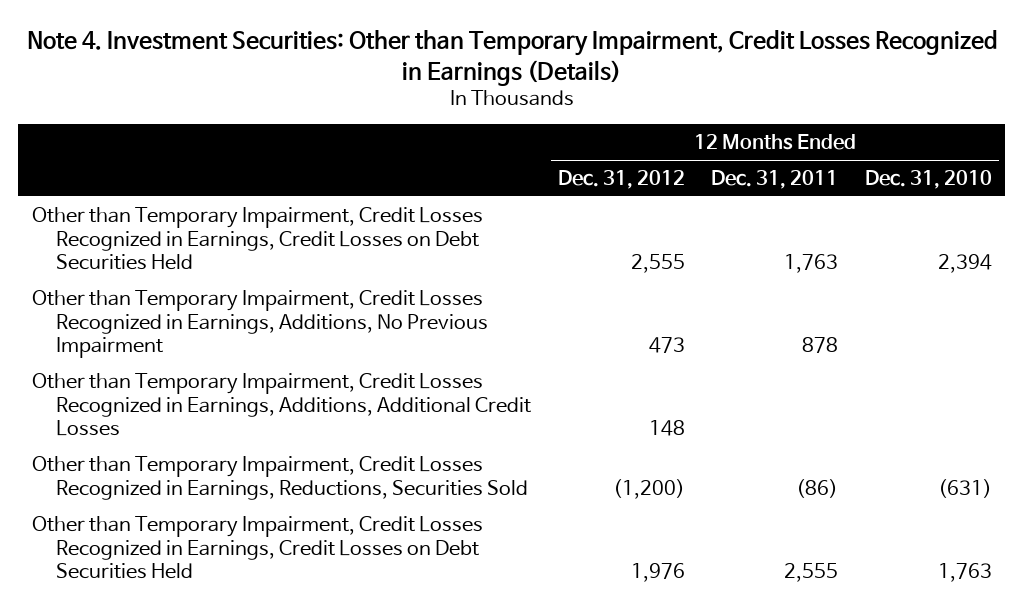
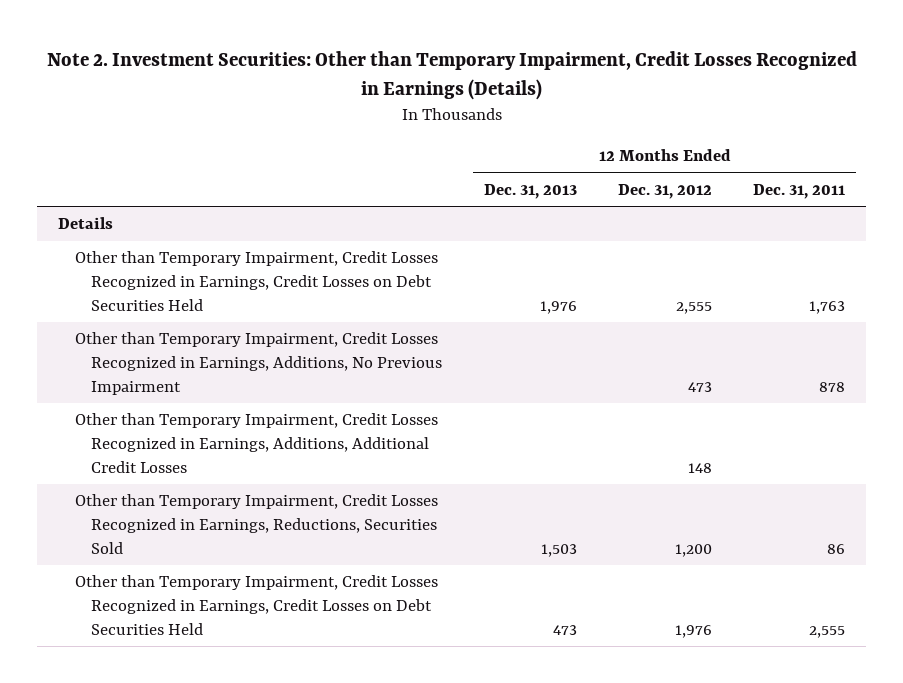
[26,30,998,86] Note 4. Investment Securities: Other than Temporary Impairment, Credit Losses Recognized in Earnings (Details) -> [46,51,857,100] Note 2. Investment Securities: Other than Temporary Impairment, Credit Losses Recognized in Earnings (Details)
[864,170,992,190] Dec. 31, 2010 -> none
none -> [483,183,577,199] Dec. 31, 2013
none -> [57,217,113,230] Details
[612,478,685,499] (1,200) -> [675,543,713,557] 1,200
[796,478,839,498] (86) -> [827,543,846,554] 86

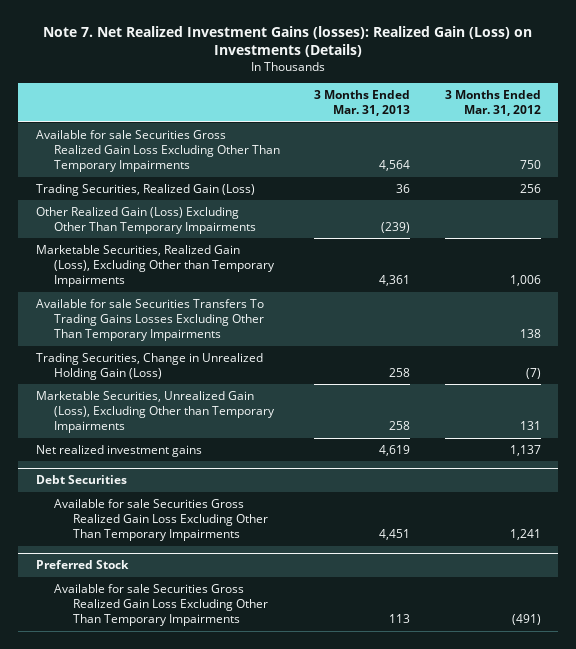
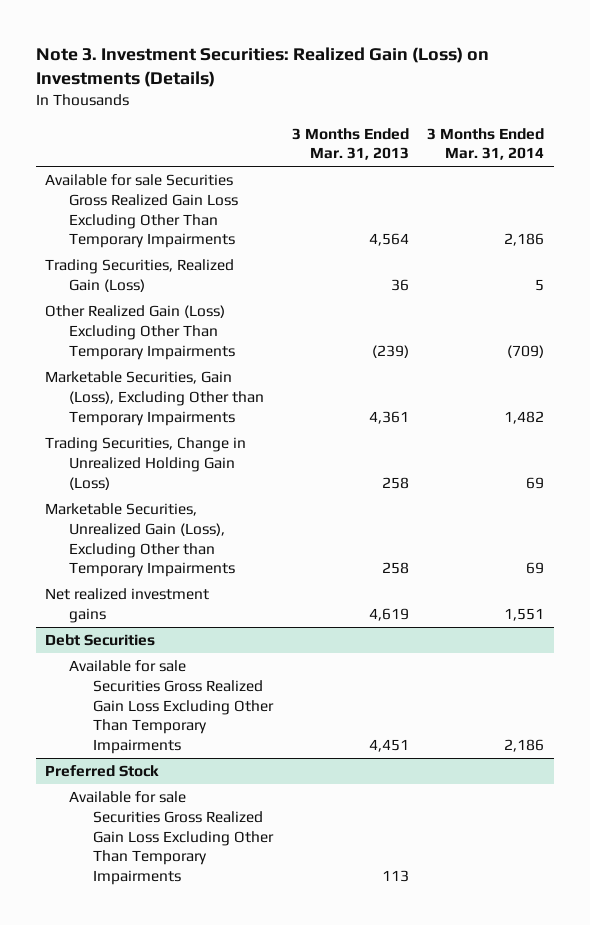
[43,25,533,58] Note 7. Net Realized Investment Gains (losses): Realized Gain (Loss) on Investments (Details) -> [36,47,490,88] Note 3. Investment Securities: Realized Gain (Loss) on Investments (Details)
[444,89,541,117] 3 Months Ended Mar. 31, 2012 -> none
none -> [427,127,545,161] 3 Months Ended Mar. 31, 2014
[35,298,265,342] Available for sale Securities Transfers To Trading Gains Losses Excluding Other Than Temporary Impairments -> none
[35,244,276,288] Marketable Securities, Realized Gain (Loss), Excluding Other than Temporary Impairments -> [45,371,265,426] Marketable Securities, Gain (Loss), Excluding Other than Temporary Impairments

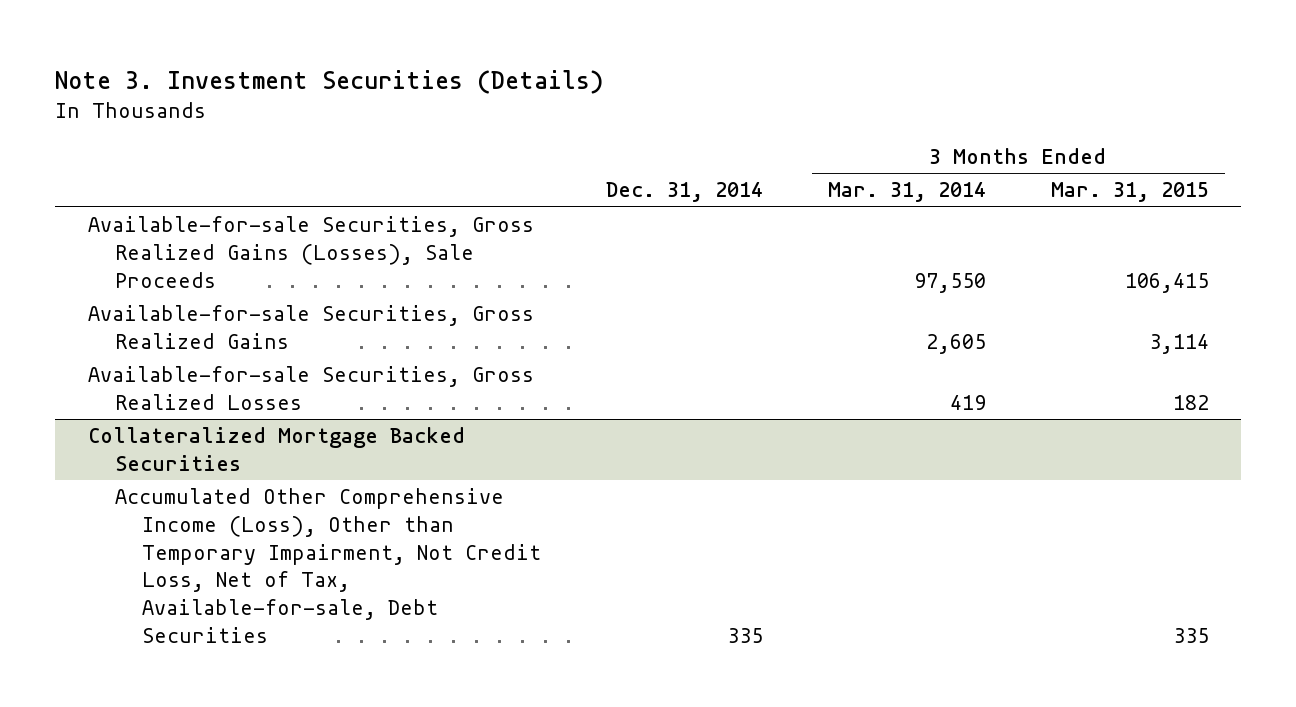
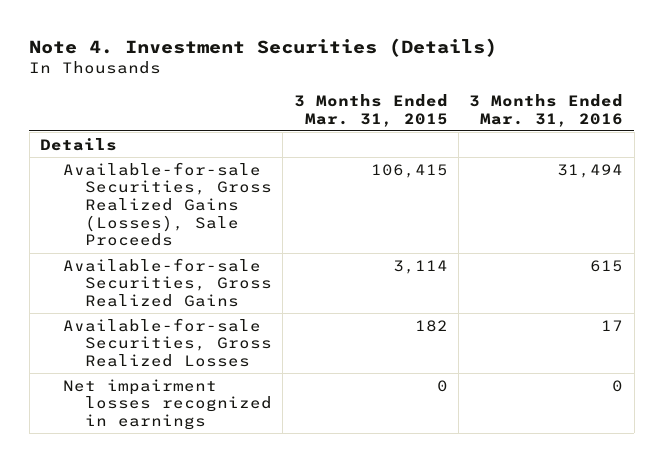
[55,69,605,94] Note 3. Investment Securities (Details) -> [29,37,498,57] Note 4. Investment Securities (Details)
[606,182,764,203] Dec. 31, 2014 -> none
[827,182,986,203] Mar. 31, 2014 -> none
none -> [469,93,624,127] 3 Months Ended Mar. 31, 2016
none -> [40,137,118,151] Details
[87,427,465,471] Collateralized Mortgage Backed Securities -> none
[114,488,542,643] Accumulated Other Comprehensive Income (Loss), Other than Temporary Impairment, Not Credit Loss, Net of Tax, Available-for-sale, Debt Securities -> none
none -> [62,378,272,431] Net impairment losses recognized in earnings

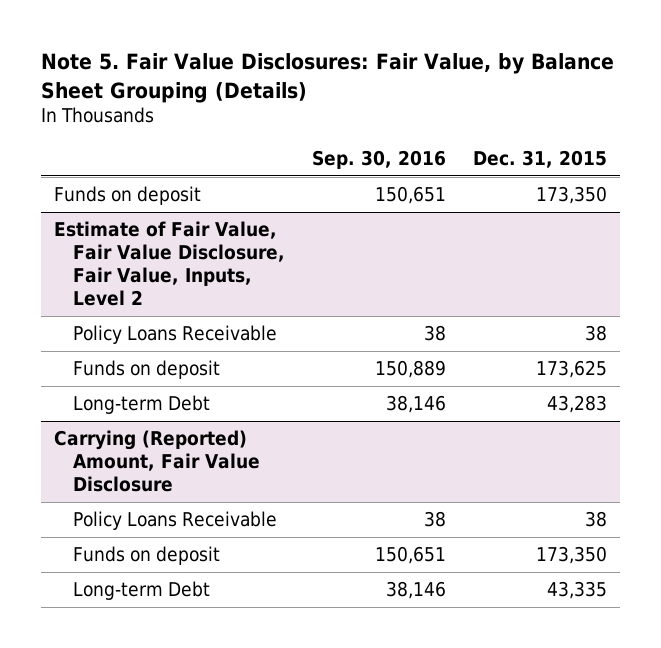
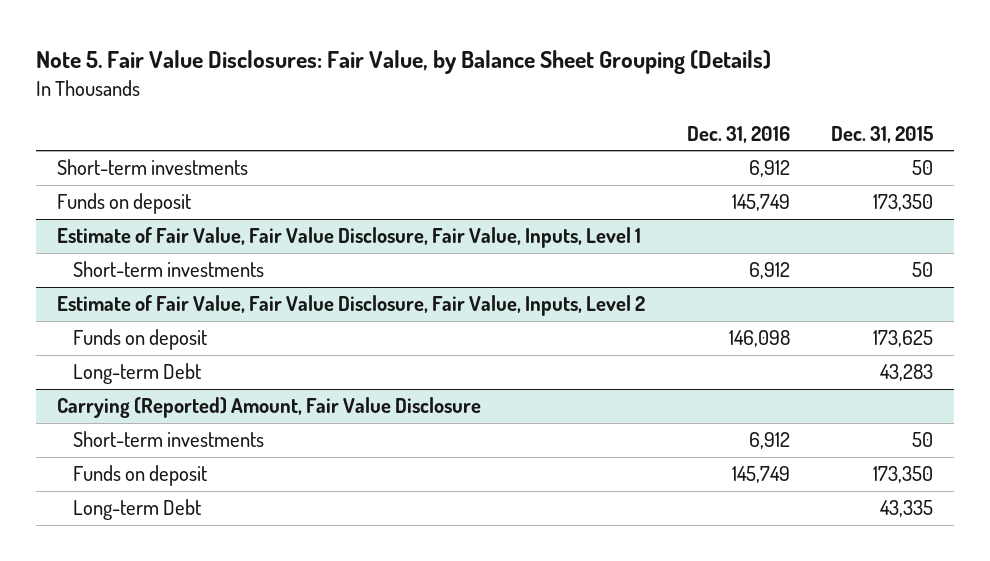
[311,149,446,169] Sep. 30, 2016 -> none
none -> [686,125,790,143] Dec. 31, 2016
none -> [57,159,249,176] Short-term investments
none -> [57,227,642,249] Estimate of Fair Value, Fair Value Disclosure, Fair Value, Inputs, Level 1
none -> [73,261,265,278] Short-term investments
[72,325,277,345] Policy Loans Receivable -> none
[72,511,277,531] Policy Loans Receivable -> none
none -> [73,431,265,448] Short-term investments

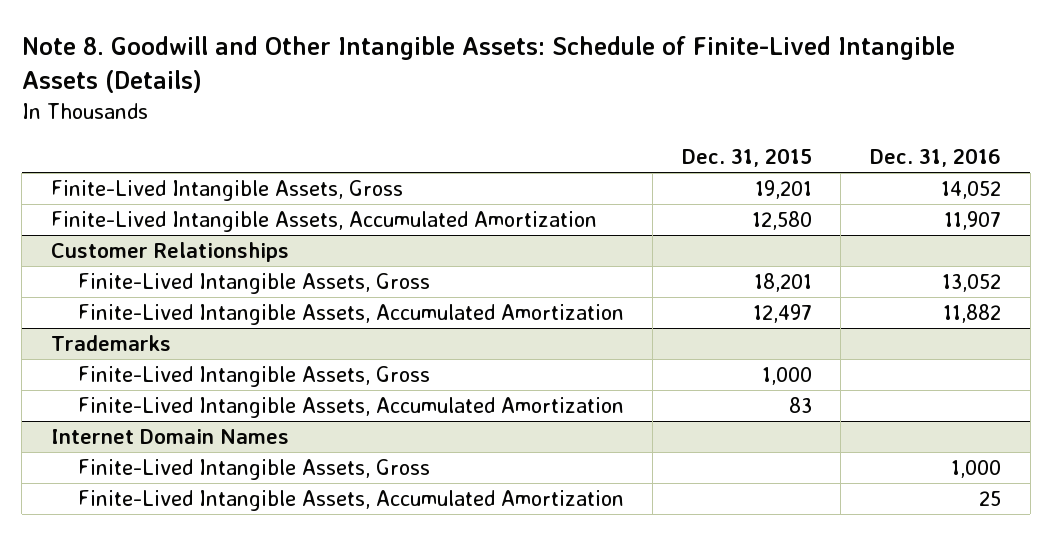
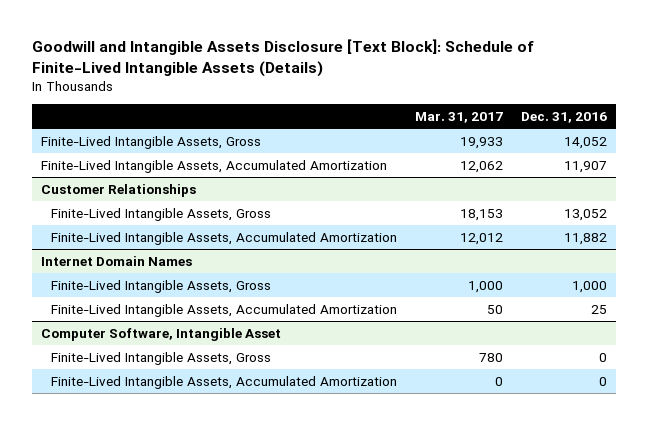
[21,36,955,94] Note 8. Goodwill and Other Intangible Assets: Schedule of Finite-Lived Intangible Assets (Details) -> [31,39,534,77] Goodwill and Intangible Assets Disclosure [Text Block]: Schedule of Finite-Lived Intangible Assets (Details)
[681,147,812,167] Dec. 31, 2015 -> none
none -> [414,111,503,123] Mar. 31, 2017
[50,335,171,352] Trademarks -> none
[77,366,430,388] Finite-Lived Intangible Assets, Gross -> none
[77,397,624,419] Finite-Lived Intangible Assets, Accumulated Amortization -> none
none -> [40,327,281,341] Computer Software, Intangible Asset
none -> [50,351,271,365] Finite-Lived Intangible Assets, Gross
none -> [50,375,397,389] Finite-Lived Intangible Assets, Accumulated Amortization

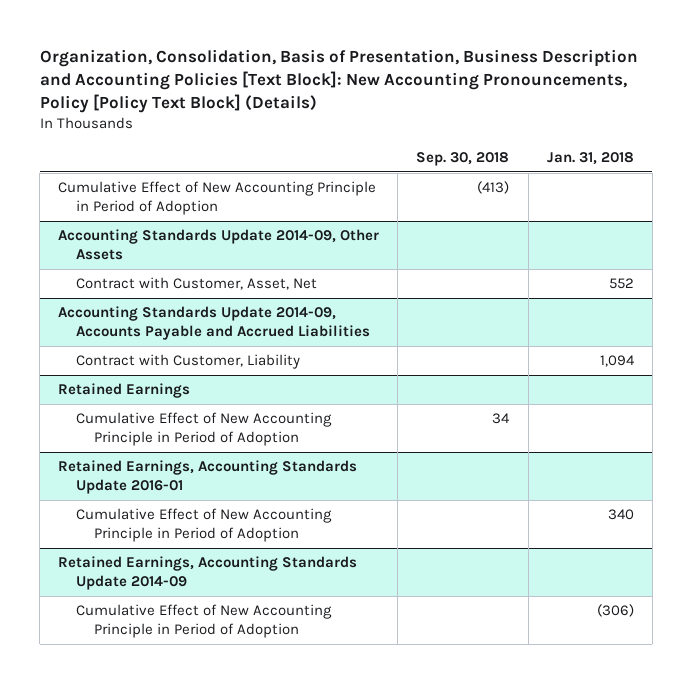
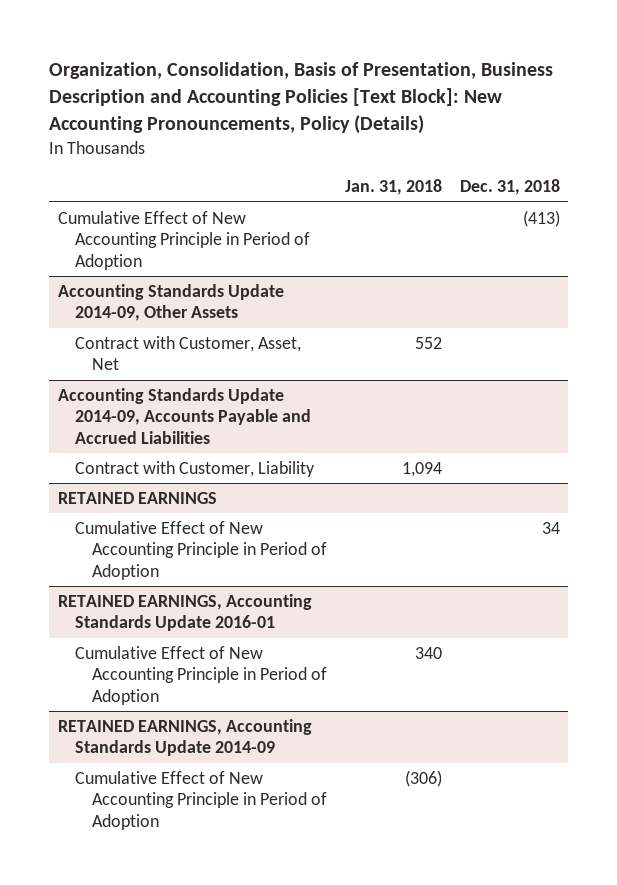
[39,49,638,114] Organization, Consolidation, Basis of Presentation, Business Description and Accounting Policies [Text Block]: New Accounting Pronouncements, Policy [Policy Text Block] (Details) -> [48,62,553,135] Organization, Consolidation, Basis of Presentation, Business Description and Accounting Policies [Text Block]: New Accounting Pronouncements, Policy (Details)
[416,151,510,166] Sep. 30, 2018 -> none
none -> [459,179,560,196] Dec. 31, 2018
[58,382,191,398] Retained Earnings -> [57,491,217,504] RETAINED EARNINGS
[58,459,358,494] Retained Earnings, Accounting Standards Update 2016-01 -> [57,593,312,632] RETAINED EARNINGS, Accounting Standards Update 2016-01
[58,555,358,590] Retained Earnings, Accounting Standards Update 2014-09 -> [57,718,312,757] RETAINED EARNINGS, Accounting Standards Update 2014-09

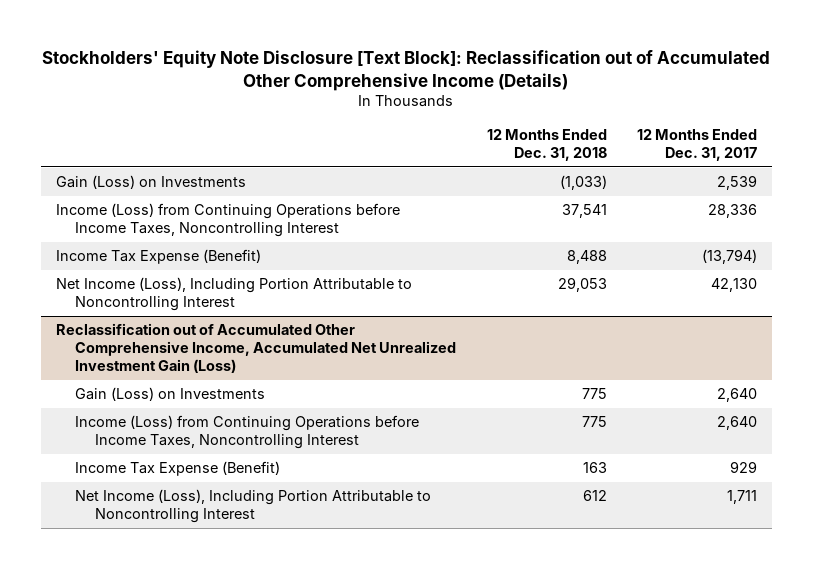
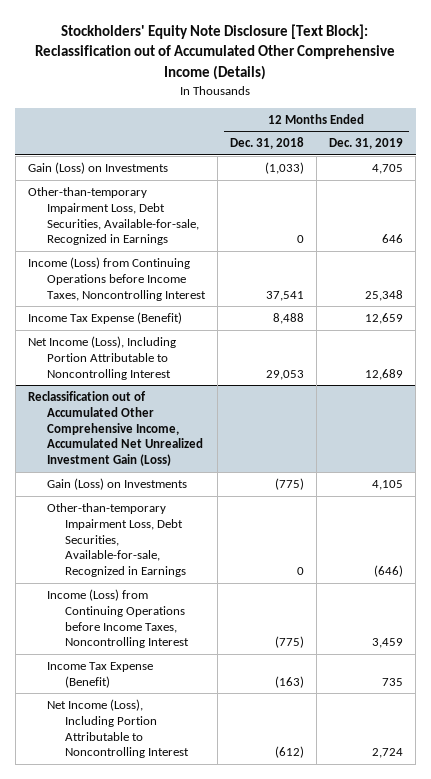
[636,129,757,162] 12 Months Ended Dec. 31, 2017 -> none
none -> [329,138,404,150] Dec. 31, 2019
none -> [27,187,199,246] Other-than-temporary Impairment Loss, Debt Securities, Available-for-sale, Recognized in Earnings
[581,388,607,400] 775 -> [274,478,304,491] (775)
none -> [46,503,187,578] Other-than-temporary Impairment Loss, Debt Securities, Available-for-sale, Recognized in Earnings
[581,416,607,428] 775 -> [274,636,304,649] (775)
[582,462,607,474] 163 -> [274,675,304,688] (163)
[582,490,607,502] 612 -> [274,746,304,759] (612)

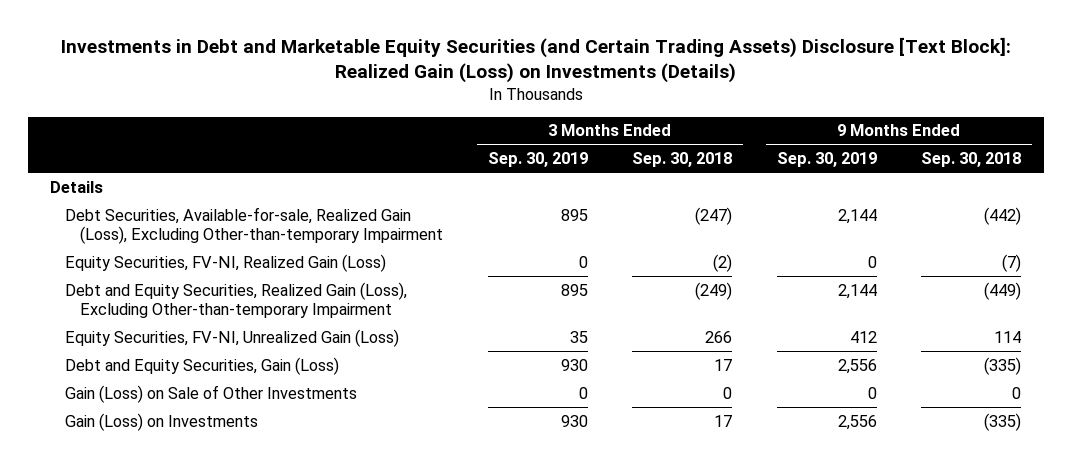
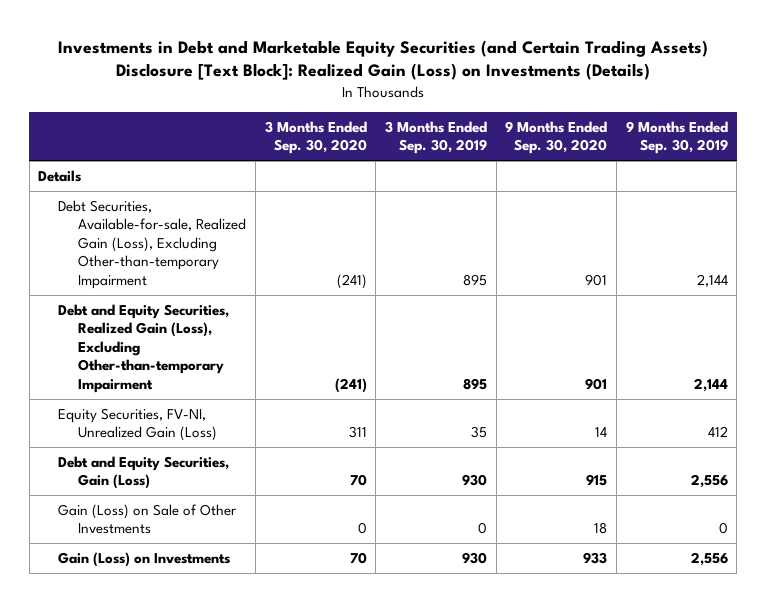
[632,152,733,168] Sep. 30, 2018 -> none
[921,152,1022,168] Sep. 30, 2018 -> none
none -> [264,120,367,155] 3 Months Ended Sep. 30, 2020
none -> [505,120,608,155] 9 Months Ended Sep. 30, 2020
[65,253,387,272] Equity Securities, FV-NI, Realized Gain (Loss) -> none

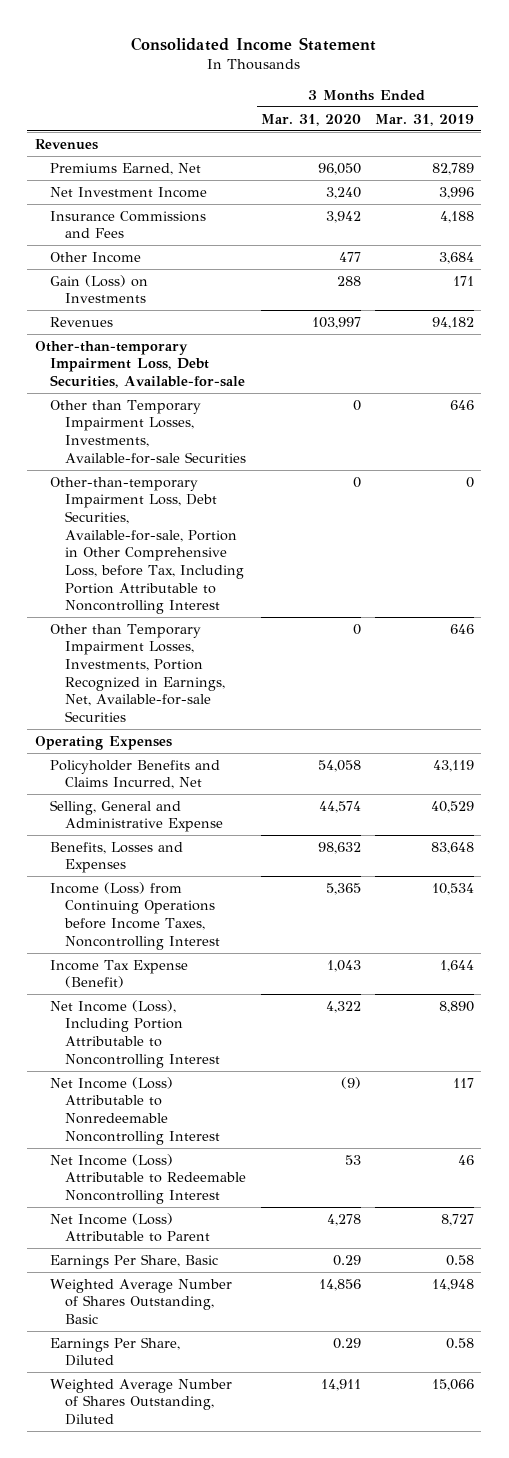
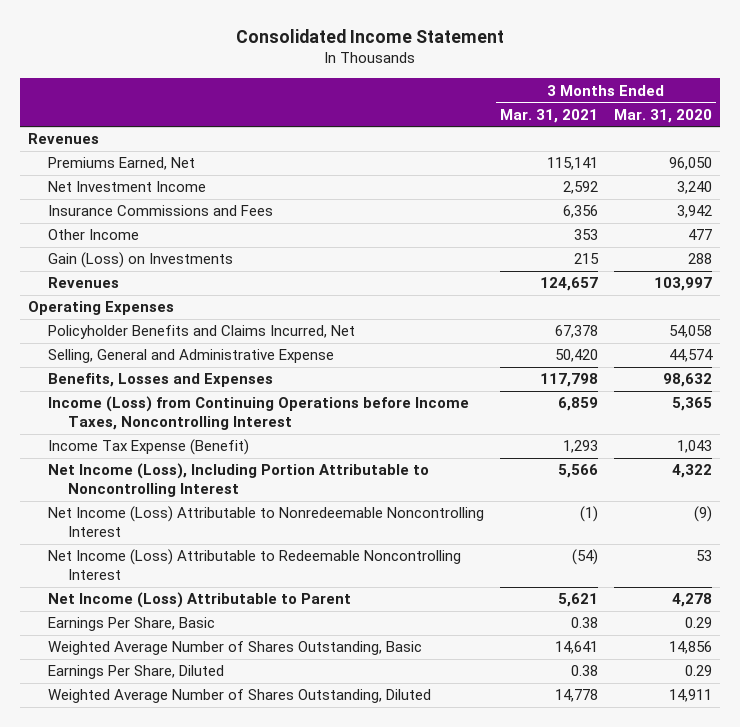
[375,113,475,126] Mar. 31, 2019 -> none
none -> [500,108,599,123] Mar. 31, 2021
[34,340,245,389] Other-than-temporary Impairment Loss, Debt Securities, Available-for-sale -> none
[49,399,246,464] Other than Temporary Impairment Losses, Investments, Available-for-sale Securities -> none
[49,476,244,615] Other-than-temporary Impairment Loss, Debt Securities, Available-for-sale, Portion in Other Comprehensive Loss, before Tax, Including Portion Attributable to Noncontrolling Interest -> none
[49,623,225,722] Other than Temporary Impairment Losses, Investments, Portion Recognized in Earnings, Net, Available-for-sale Securities -> none

